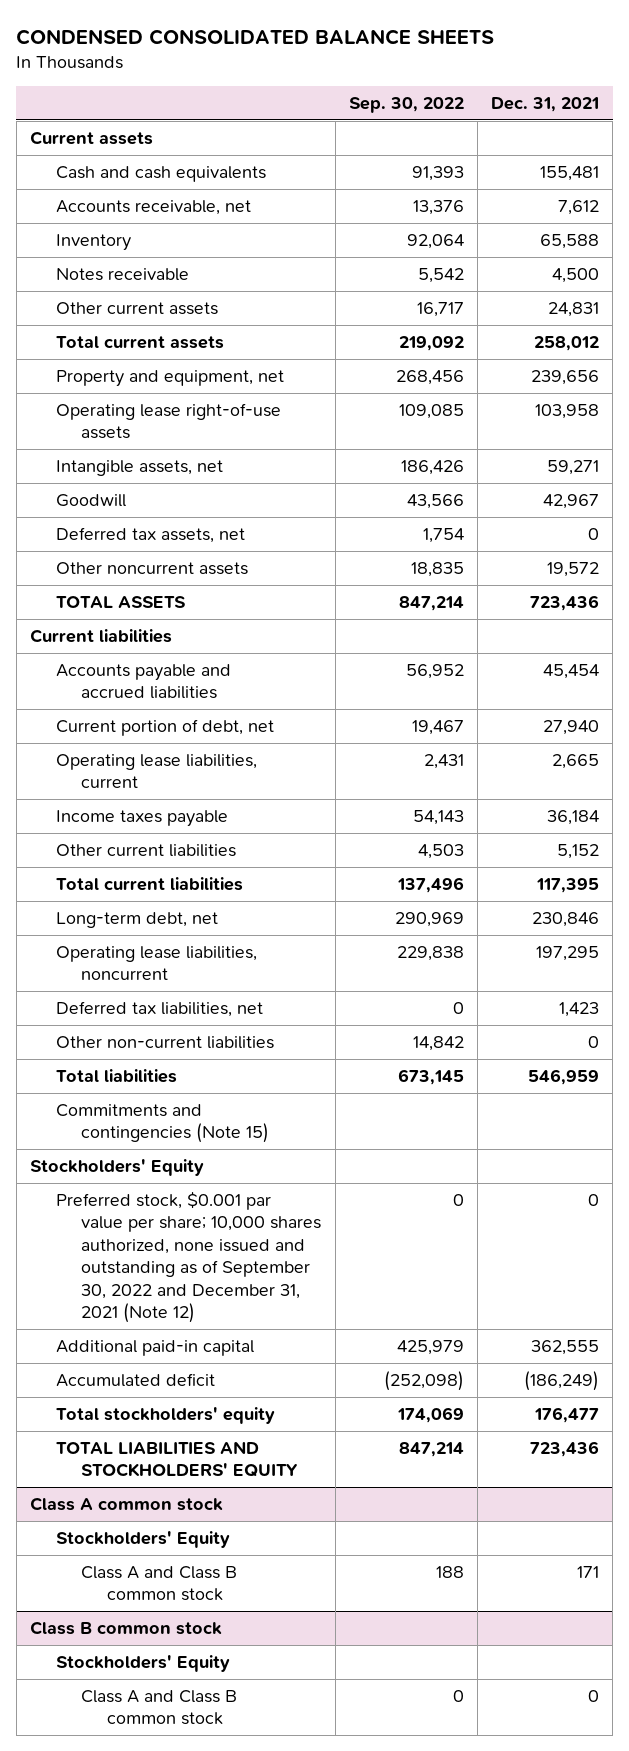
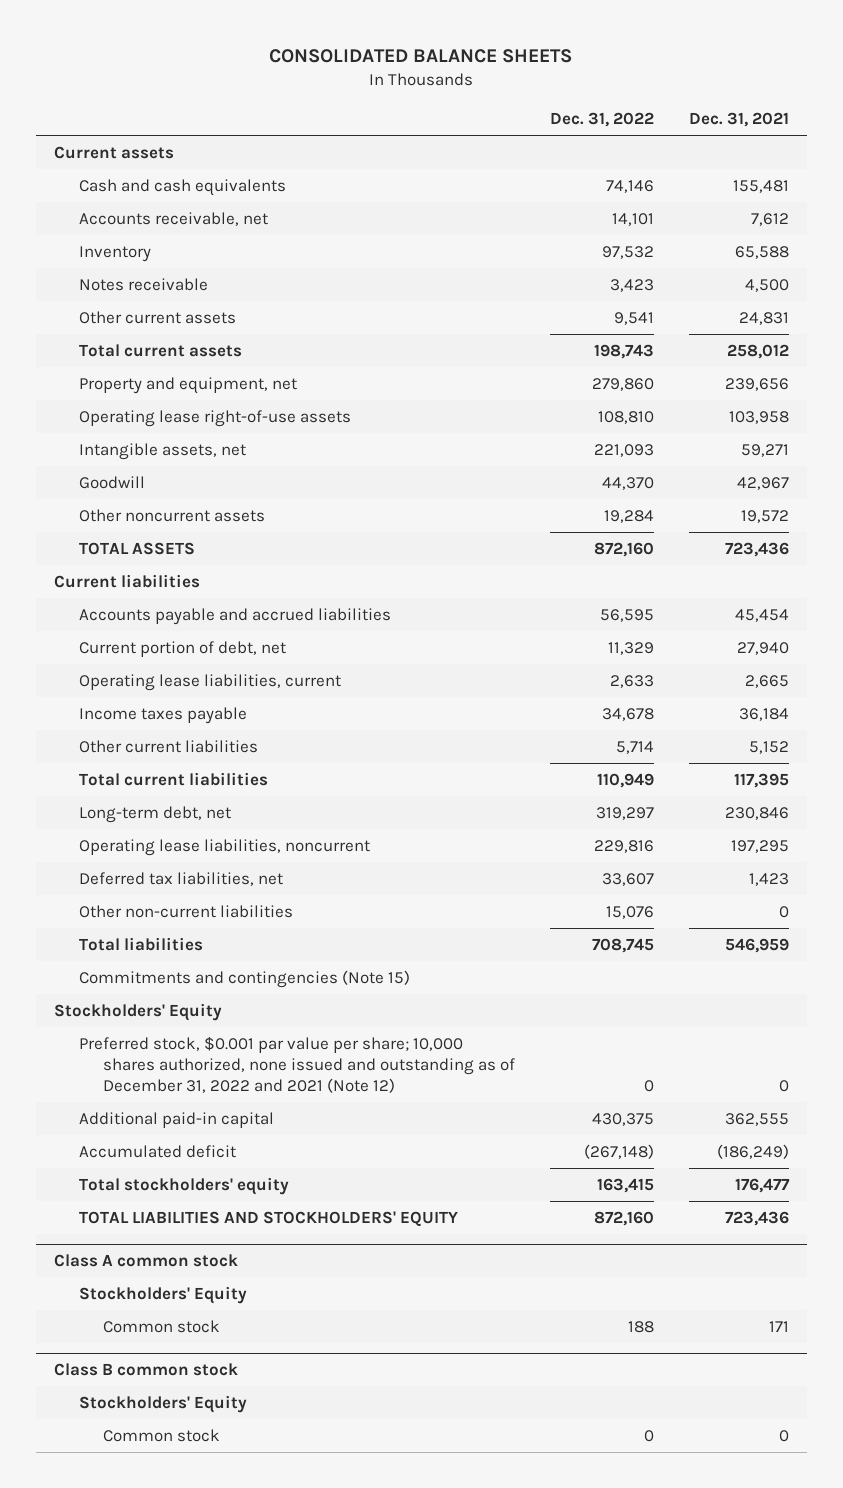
[16,29,495,46] CONDENSED CONSOLIDATED BALANCE SHEETS -> [269,49,573,64] CONSOLIDATED BALANCE SHEETS
[348,97,464,114] Sep. 30, 2022 -> none
none -> [550,112,655,128] Dec. 31, 2022
[55,526,245,543] Deferred tax assets, net -> none
[55,1190,322,1323] Preferred stock, $0.001 par value per share; 10,000 shares authorized, none issued and outstanding as of September 30, 2022 and December 31, 2021 (Note 12) -> [78,1035,516,1094] Preferred stock, $0.001 par value per share; 10,000 shares authorized, none issued and outstanding as of December 31, 2022 and 2021 (Note 12)
[81,1565,238,1602] Class A and Class B common stock -> [103,1319,221,1333] Common stock
[81,1689,238,1726] Class A and Class B common stock -> [103,1428,221,1442] Common stock

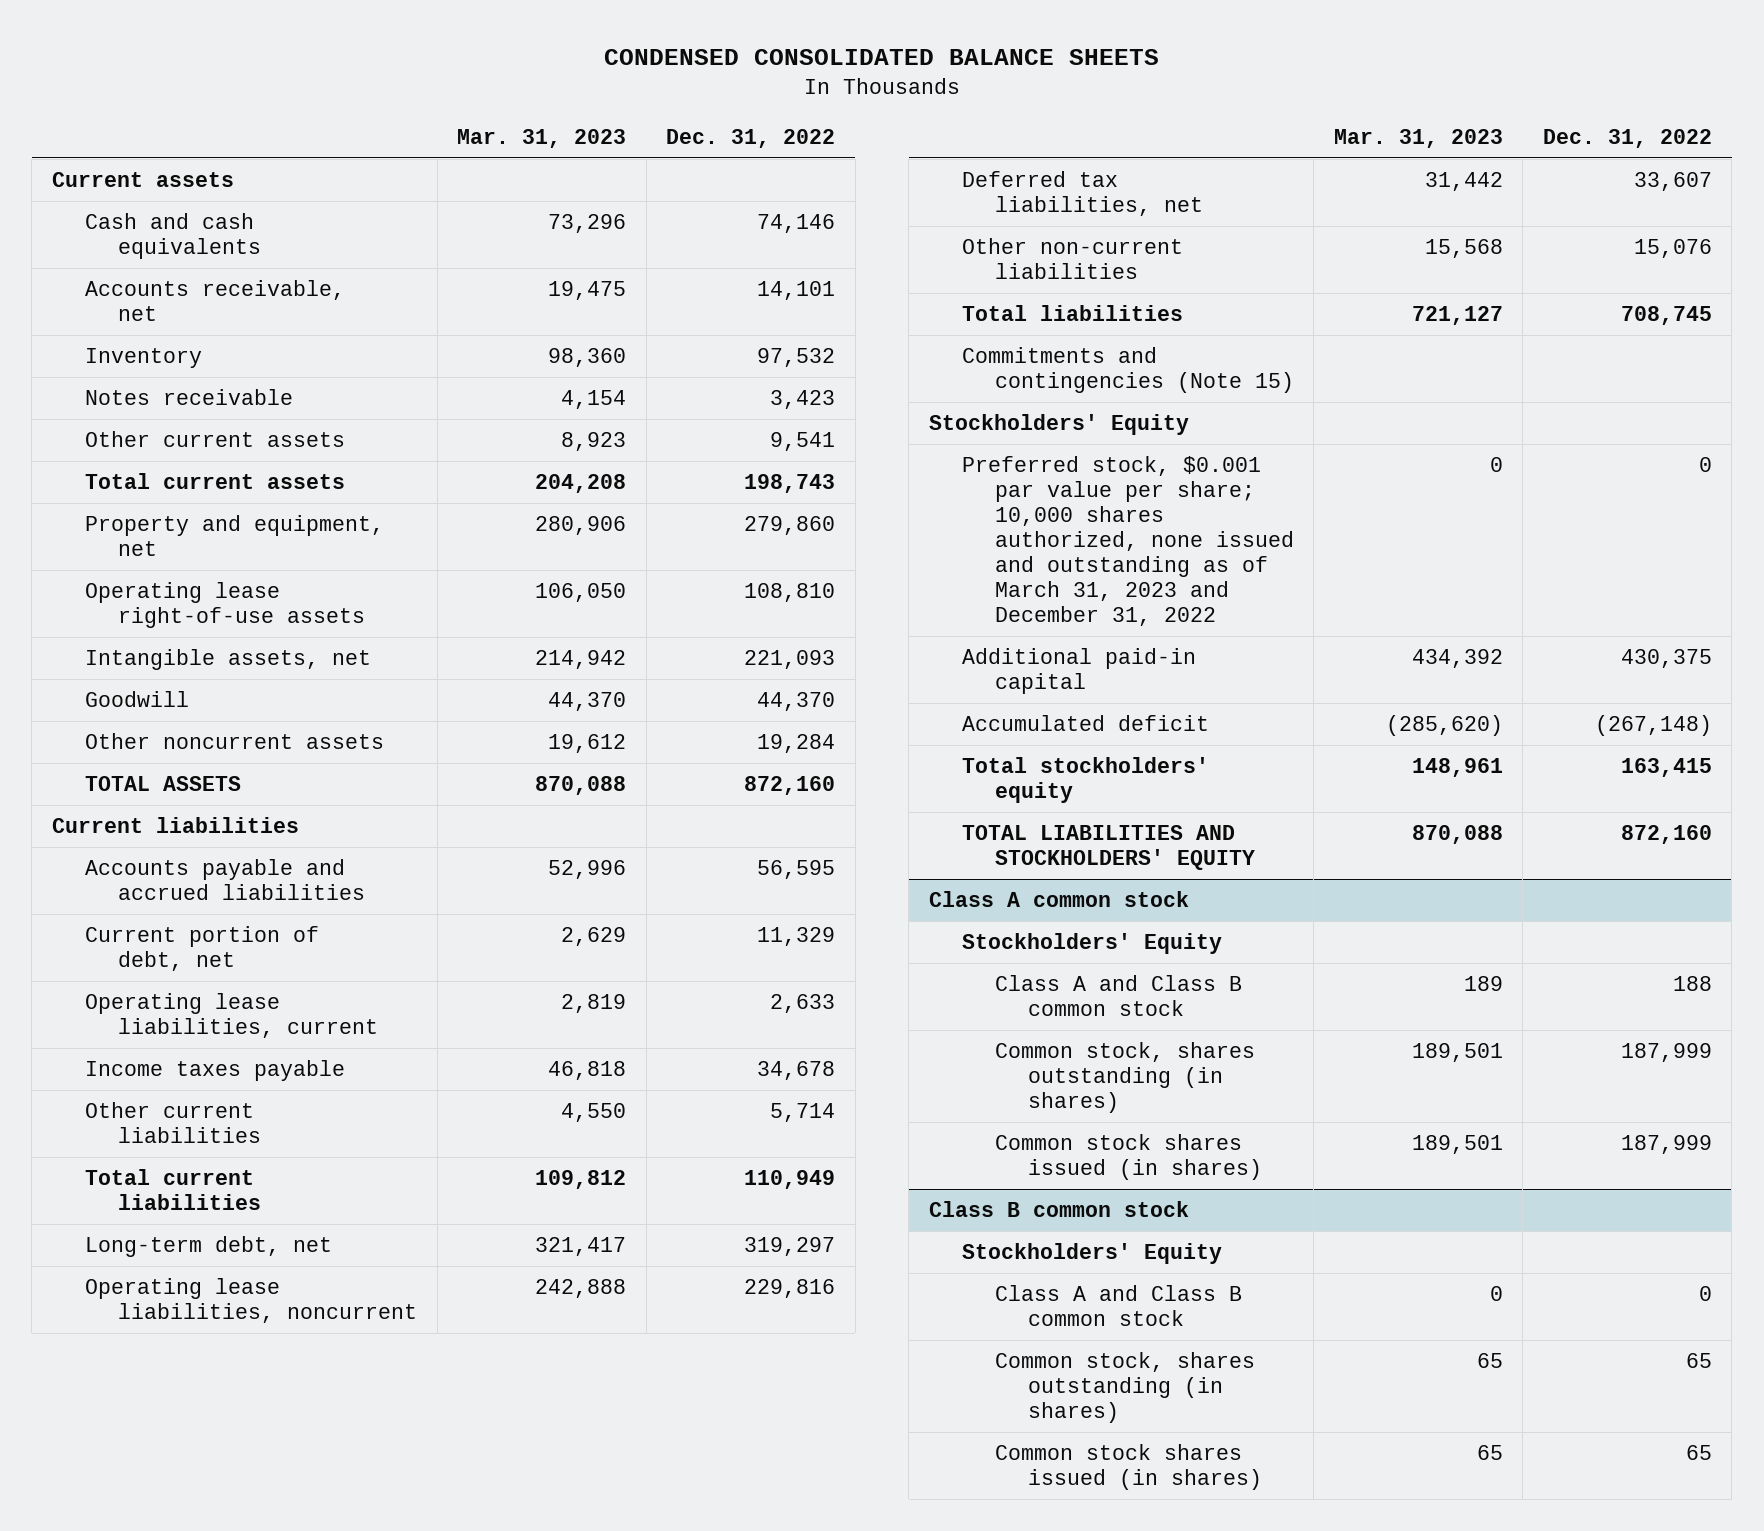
[269,49,573,64] CONSOLIDATED BALANCE SHEETS -> [603,49,1159,66] CONDENSED CONSOLIDATED BALANCE SHEETS
[689,112,790,128] Dec. 31, 2021 -> none
none -> [457,128,627,148] Mar. 31, 2023
[78,1035,516,1094] Preferred stock, $0.001 par value per share; 10,000 shares authorized, none issued and outstanding as of December 31, 2022 and 2021 (Note 12) -> [961,455,1294,627] Preferred stock, $0.001 par value per share; 10,000 shares authorized, none issued and outstanding as of March 31, 2023 and December 31, 2022
[103,1319,221,1333] Common stock -> [994,974,1242,1017] Class A and Class B common stock
none -> [994,1041,1255,1114] Common stock, shares outstanding (in shares)
none -> [994,1133,1262,1181] Common stock shares issued (in shares)
[103,1428,221,1442] Common stock -> [994,1284,1242,1327] Class A and Class B common stock
none -> [994,1351,1255,1424] Common stock, shares outstanding (in shares)
none -> [994,1443,1262,1491] Common stock shares issued (in shares)

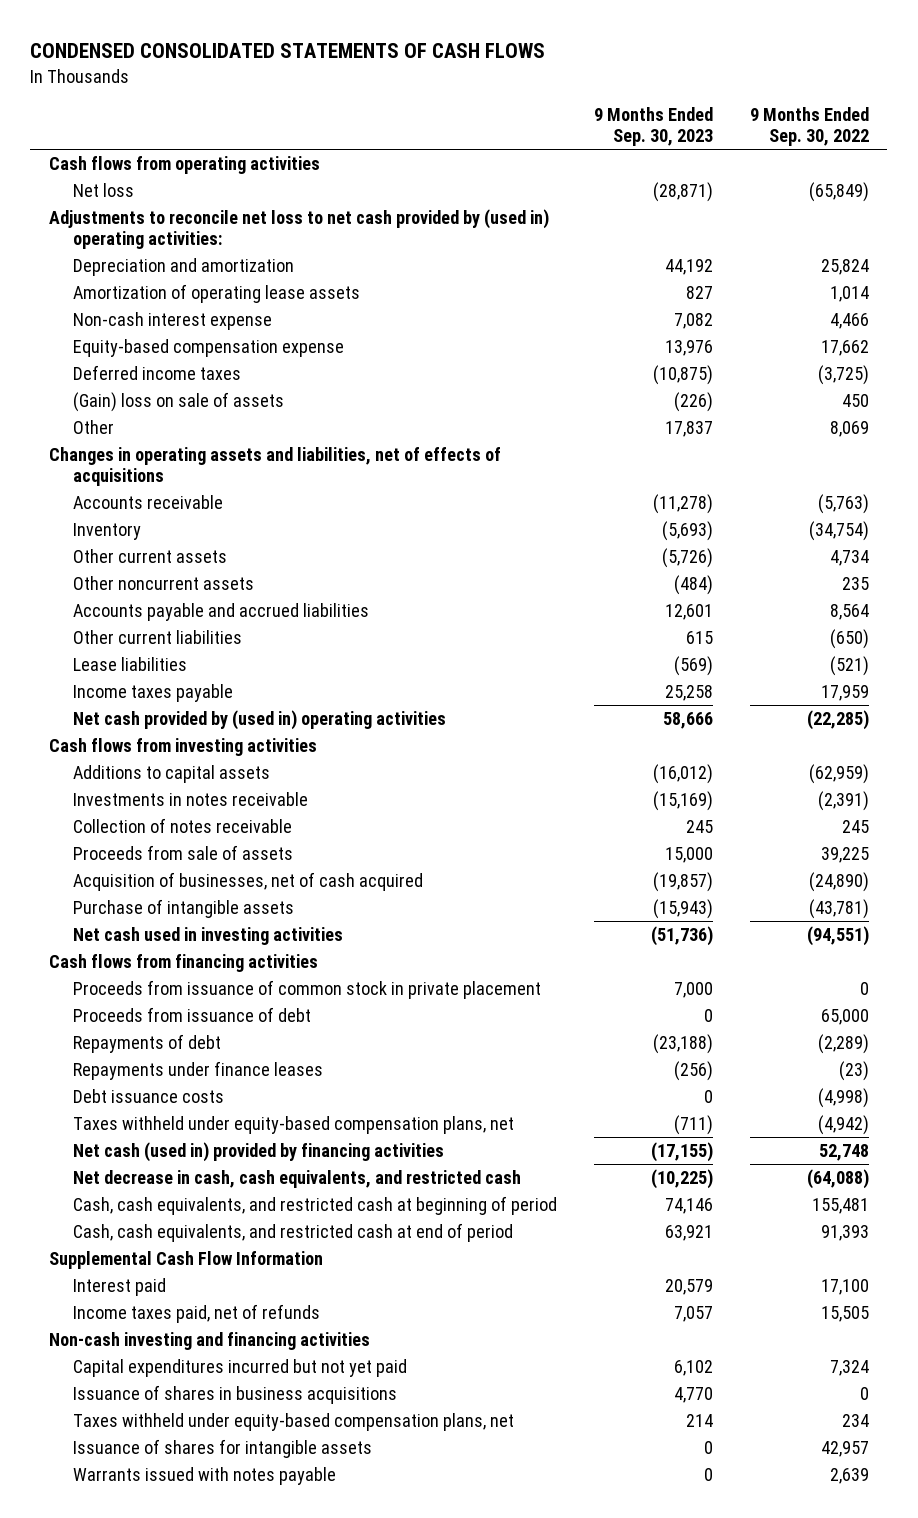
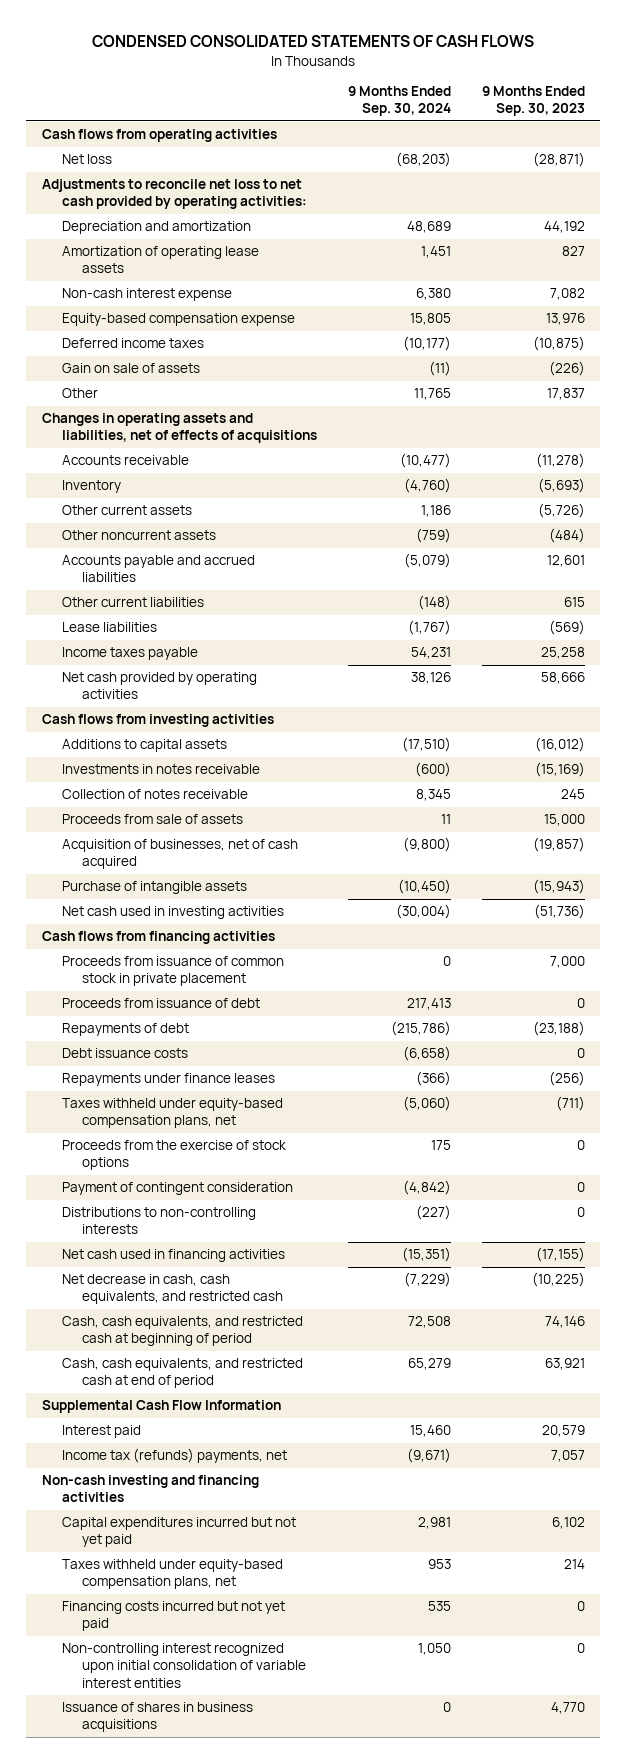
[749,106,869,147] 9 Months Ended Sep. 30, 2022 -> none
none -> [347,86,451,117] 9 Months Ended Sep. 30, 2024
[49,209,550,250] Adjustments to reconcile net loss to net cash provided by (used in) operating activities: -> [41,179,307,210] Adjustments to reconcile net loss to net cash provided by operating activities:
[72,392,284,413] (Gain) loss on sale of assets -> [61,363,200,374] Gain on sale of assets
[72,710,446,731] Net cash provided by (used in) operating activities -> [61,672,257,700] Net cash provided by operating activities
[72,1061,323,1081] Repayments under finance leases -> [61,1073,275,1087] Repayments under finance leases
none -> [61,1140,286,1171] Proceeds from the exercise of stock options
none -> [61,1182,293,1196] Payment of contingent consideration
none -> [61,1207,256,1235] Distributions to non-controlling interests
[72,1142,444,1163] Net cash (used in) provided by financing activities -> [61,1249,285,1263] Net cash used in financing activities
[72,1304,320,1324] Income taxes paid, net of refunds -> [61,1448,287,1464] Income tax (refunds) payments, net
[72,1439,372,1459] Issuance of shares for intangible assets -> none
[72,1467,336,1486] Warrants issued with notes payable -> none
none -> [61,1601,285,1632] Financing costs incurred but not yet paid
none -> [61,1643,306,1688] Non-controlling interest recognized upon initial consolidation of variable interest entities
[72,1385,397,1405] Issuance of shares in business acquisitions -> [61,1702,253,1733] Issuance of shares in business acquisitions

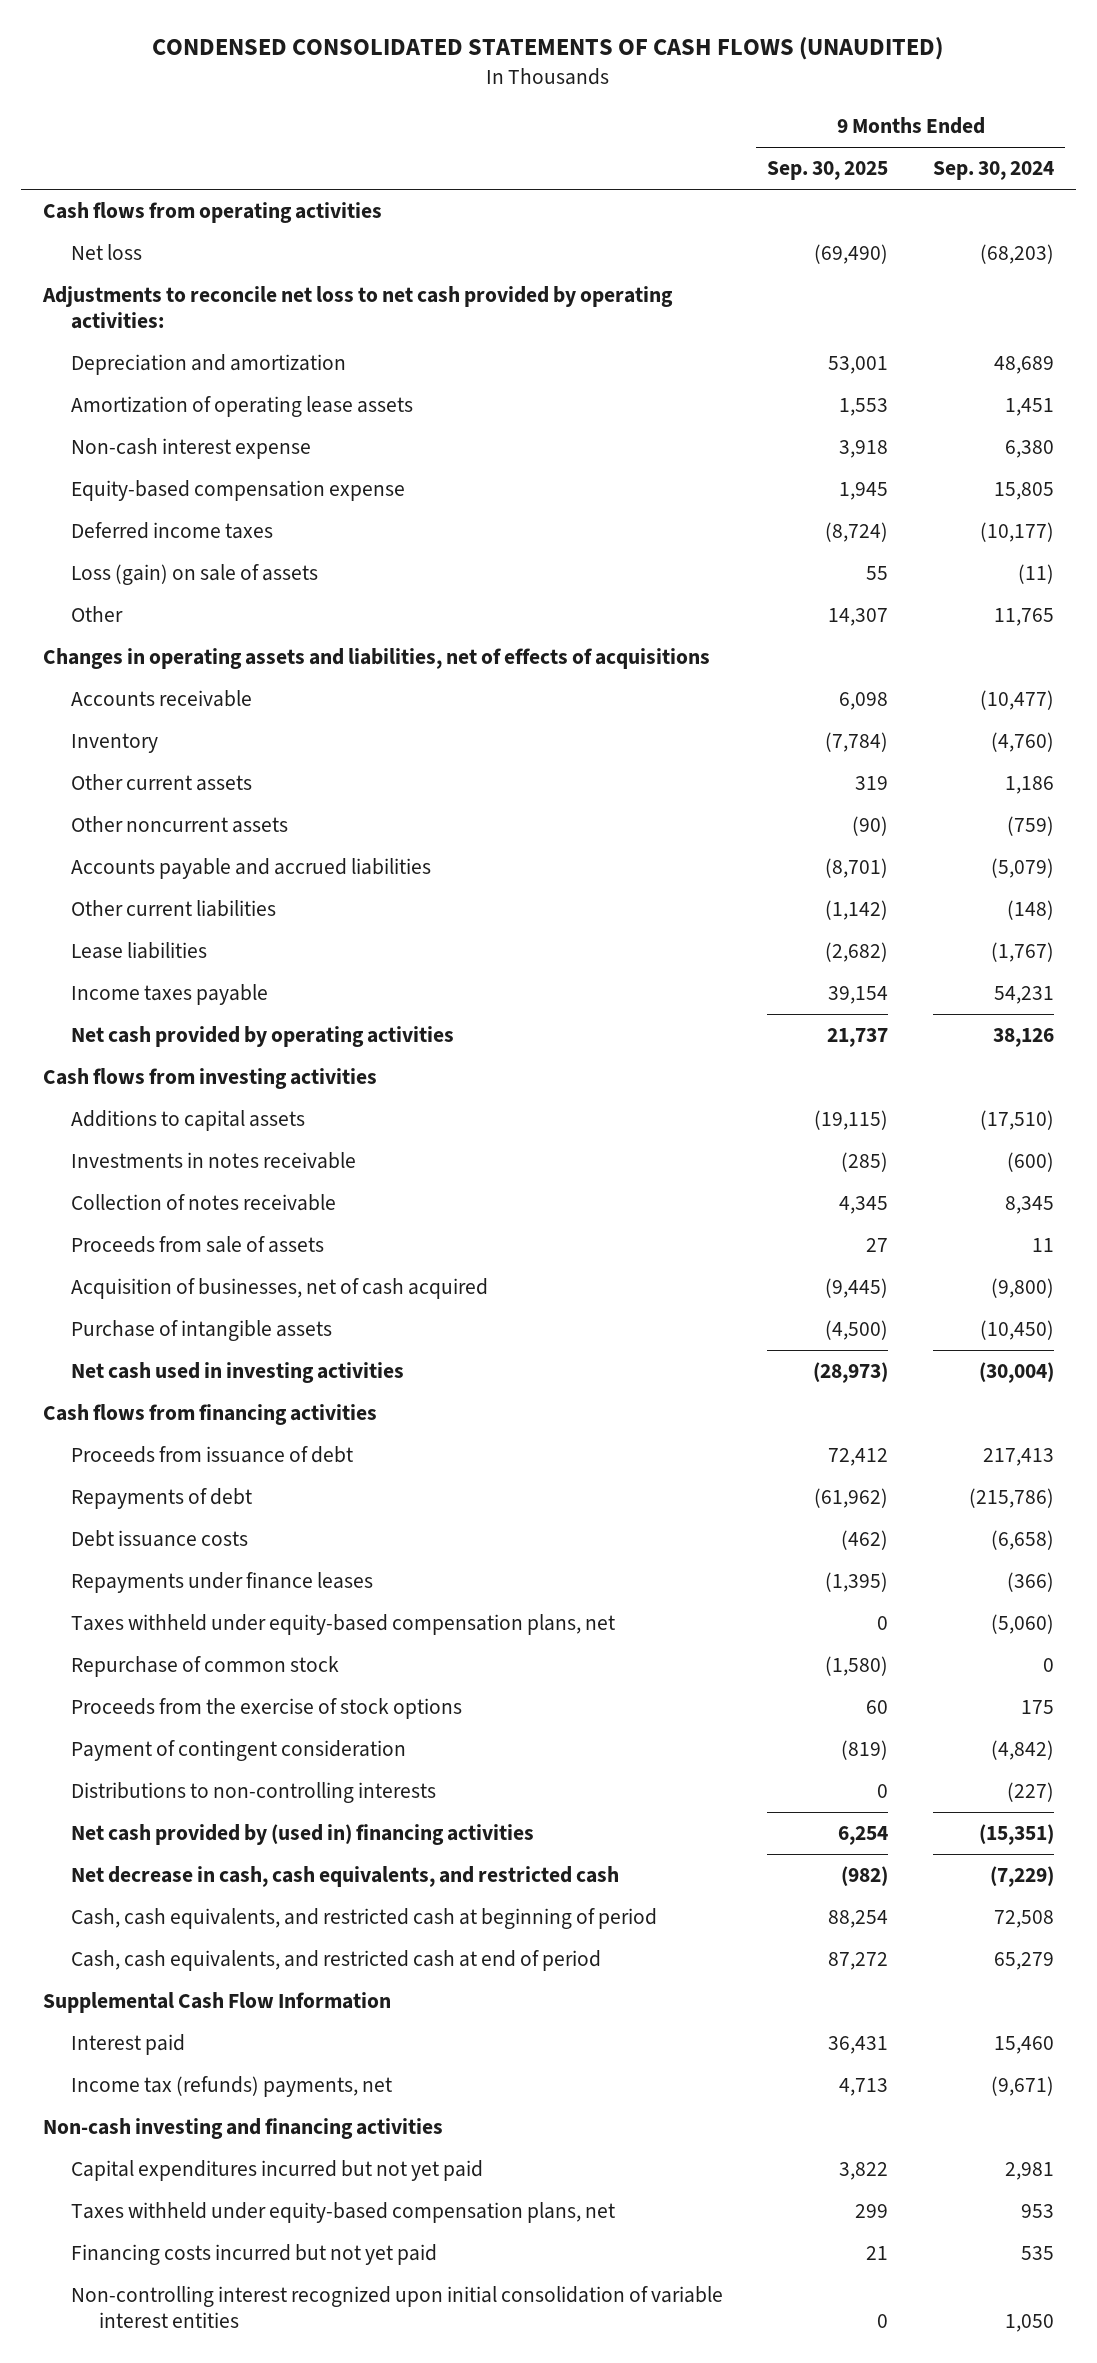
[92,35,535,48] CONDENSED CONSOLIDATED STATEMENTS OF CASH FLOWS -> [152,36,944,60] CONDENSED CONSOLIDATED STATEMENTS OF CASH FLOWS (UNAUDITED)
[481,86,585,117] 9 Months Ended Sep. 30, 2023 -> none
none -> [767,161,889,181] Sep. 30, 2025
[61,363,200,374] Gain on sale of assets -> [71,564,319,586] Loss (gain) on sale of assets
[61,956,284,987] Proceeds from issuance of common stock in private placement -> none
none -> [71,1656,340,1678] Repurchase of common stock
[61,1249,285,1263] Net cash used in financing activities -> [71,1824,535,1846] Net cash provided by (used in) financing activities
[61,1702,253,1733] Issuance of shares in business acquisitions -> none

